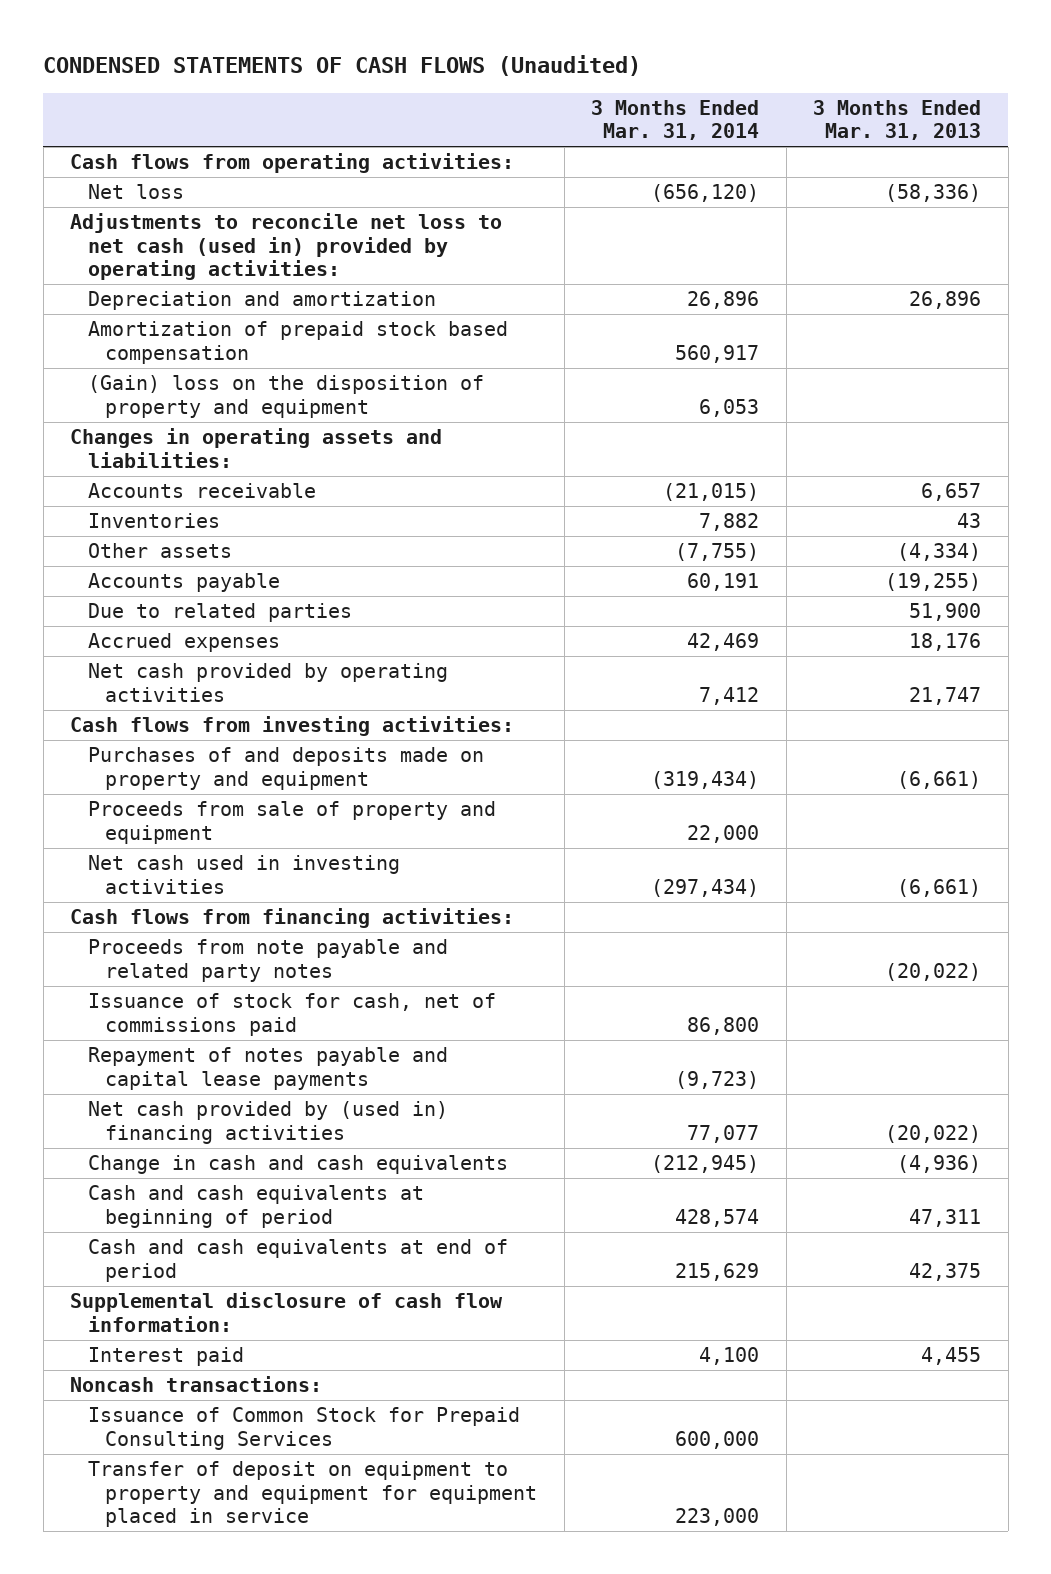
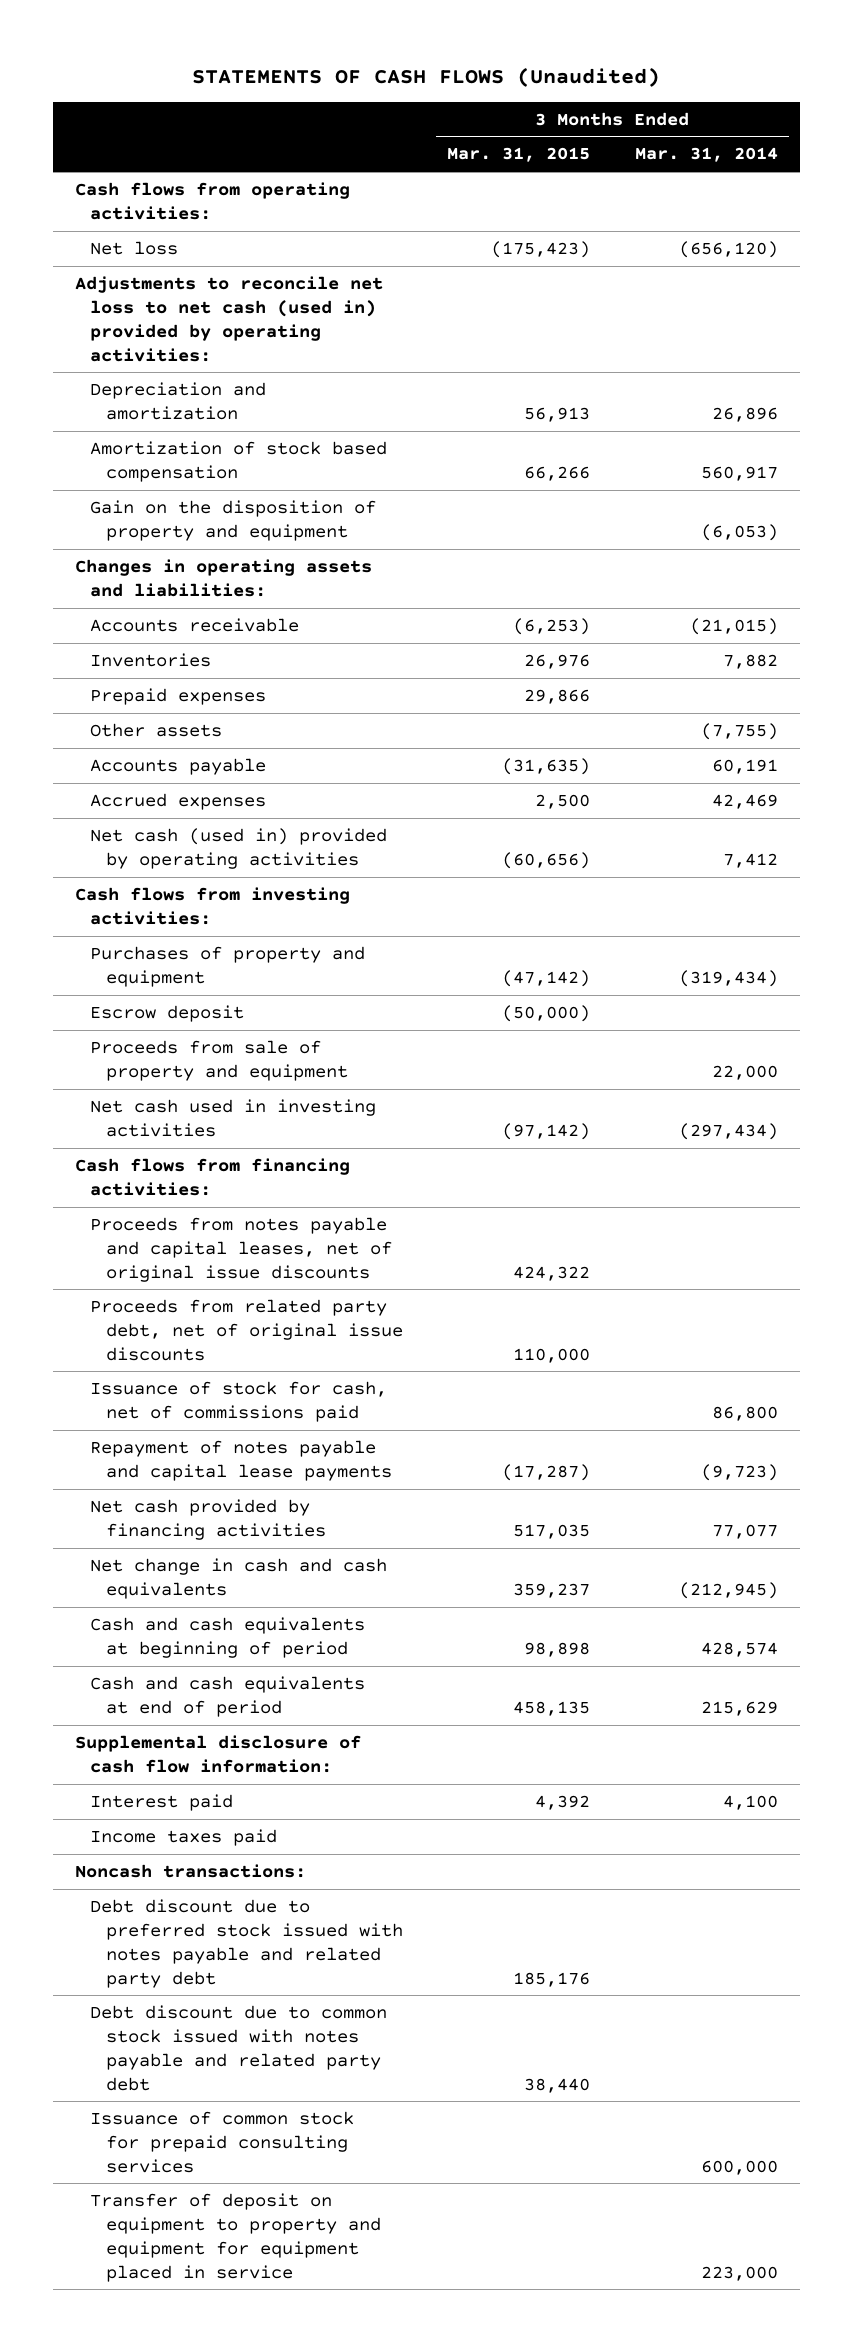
[43,55,642,77] CONDENSED STATEMENTS OF CASH FLOWS (Unaudited) -> [192,66,661,87] STATEMENTS OF CASH FLOWS (Unaudited)
[813,99,982,141] 3 Months Ended Mar. 31, 2013 -> none
none -> [447,147,591,163] Mar. 31, 2015
[87,321,508,364] Amortization of prepaid stock based compensation -> [90,440,388,482] Amortization of stock based compensation
[87,375,484,418] (Gain) loss on the disposition of property and equipment -> [90,499,377,541] Gain on the disposition of property and equipment
[699,398,760,417] 6,053 -> [700,523,778,541] (6,053)
none -> [90,687,267,705] Prepaid expenses
[87,603,352,623] Due to related parties -> none
[87,663,448,702] Net cash provided by operating activities -> [90,827,388,869] Net cash (used in) provided by operating activities
[87,747,484,790] Purchases of and deposits made on property and equipment -> [90,945,366,987] Purchases of property and equipment
none -> [90,1004,245,1022] Escrow deposit
none -> [90,1216,392,1282] Proceeds from notes payable and capital leases, net of original issue discounts
[87,939,448,982] Proceeds from note payable and related party notes -> [90,1298,403,1361] Proceeds from related party debt, net of original issue discounts
[87,1101,448,1144] Net cash provided by (used in) financing activities -> [90,1498,326,1540] Net cash provided by financing activities
[87,1155,508,1175] Change in cash and cash equivalents -> [90,1557,388,1599] Net change in cash and cash equivalents
none -> [90,1828,278,1846] Income taxes paid
none -> [90,1898,403,1988] Debt discount due to preferred stock issued with notes payable and related party debt
none -> [90,2004,388,2091] Debt discount due to common stock issued with notes payable and related party debt
[87,1407,520,1450] Issuance of Common Stock for Prepaid Consulting Services -> [90,2110,355,2173] Issuance of common stock for prepaid consulting services

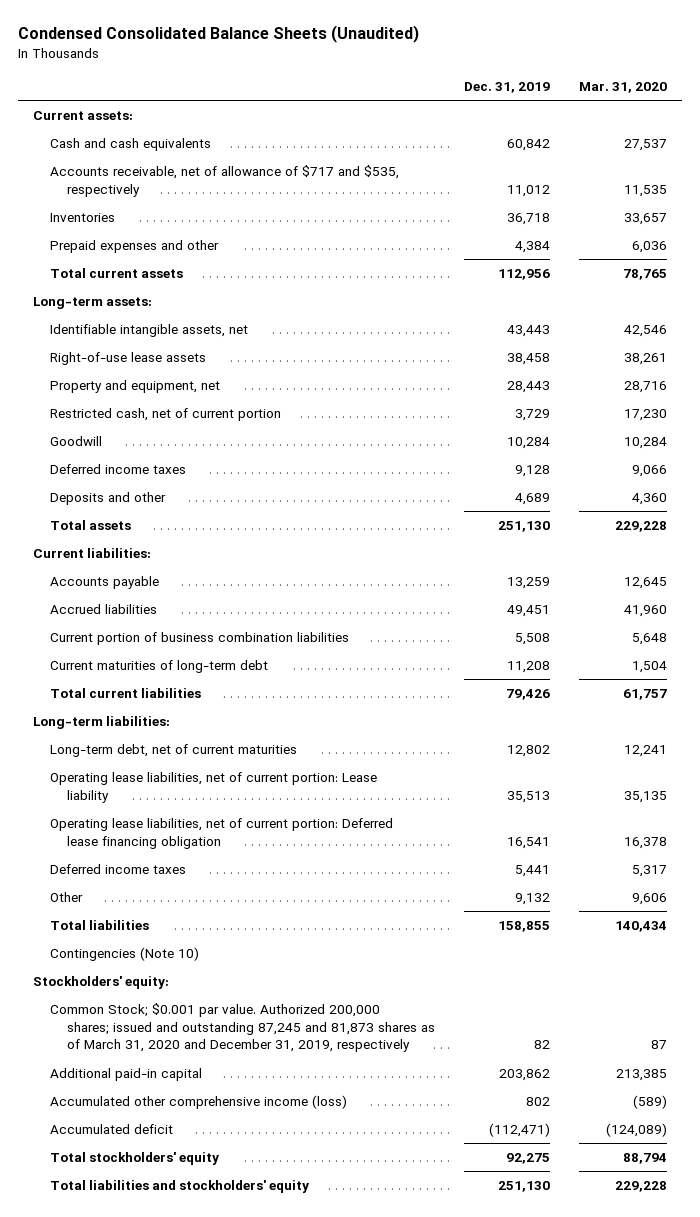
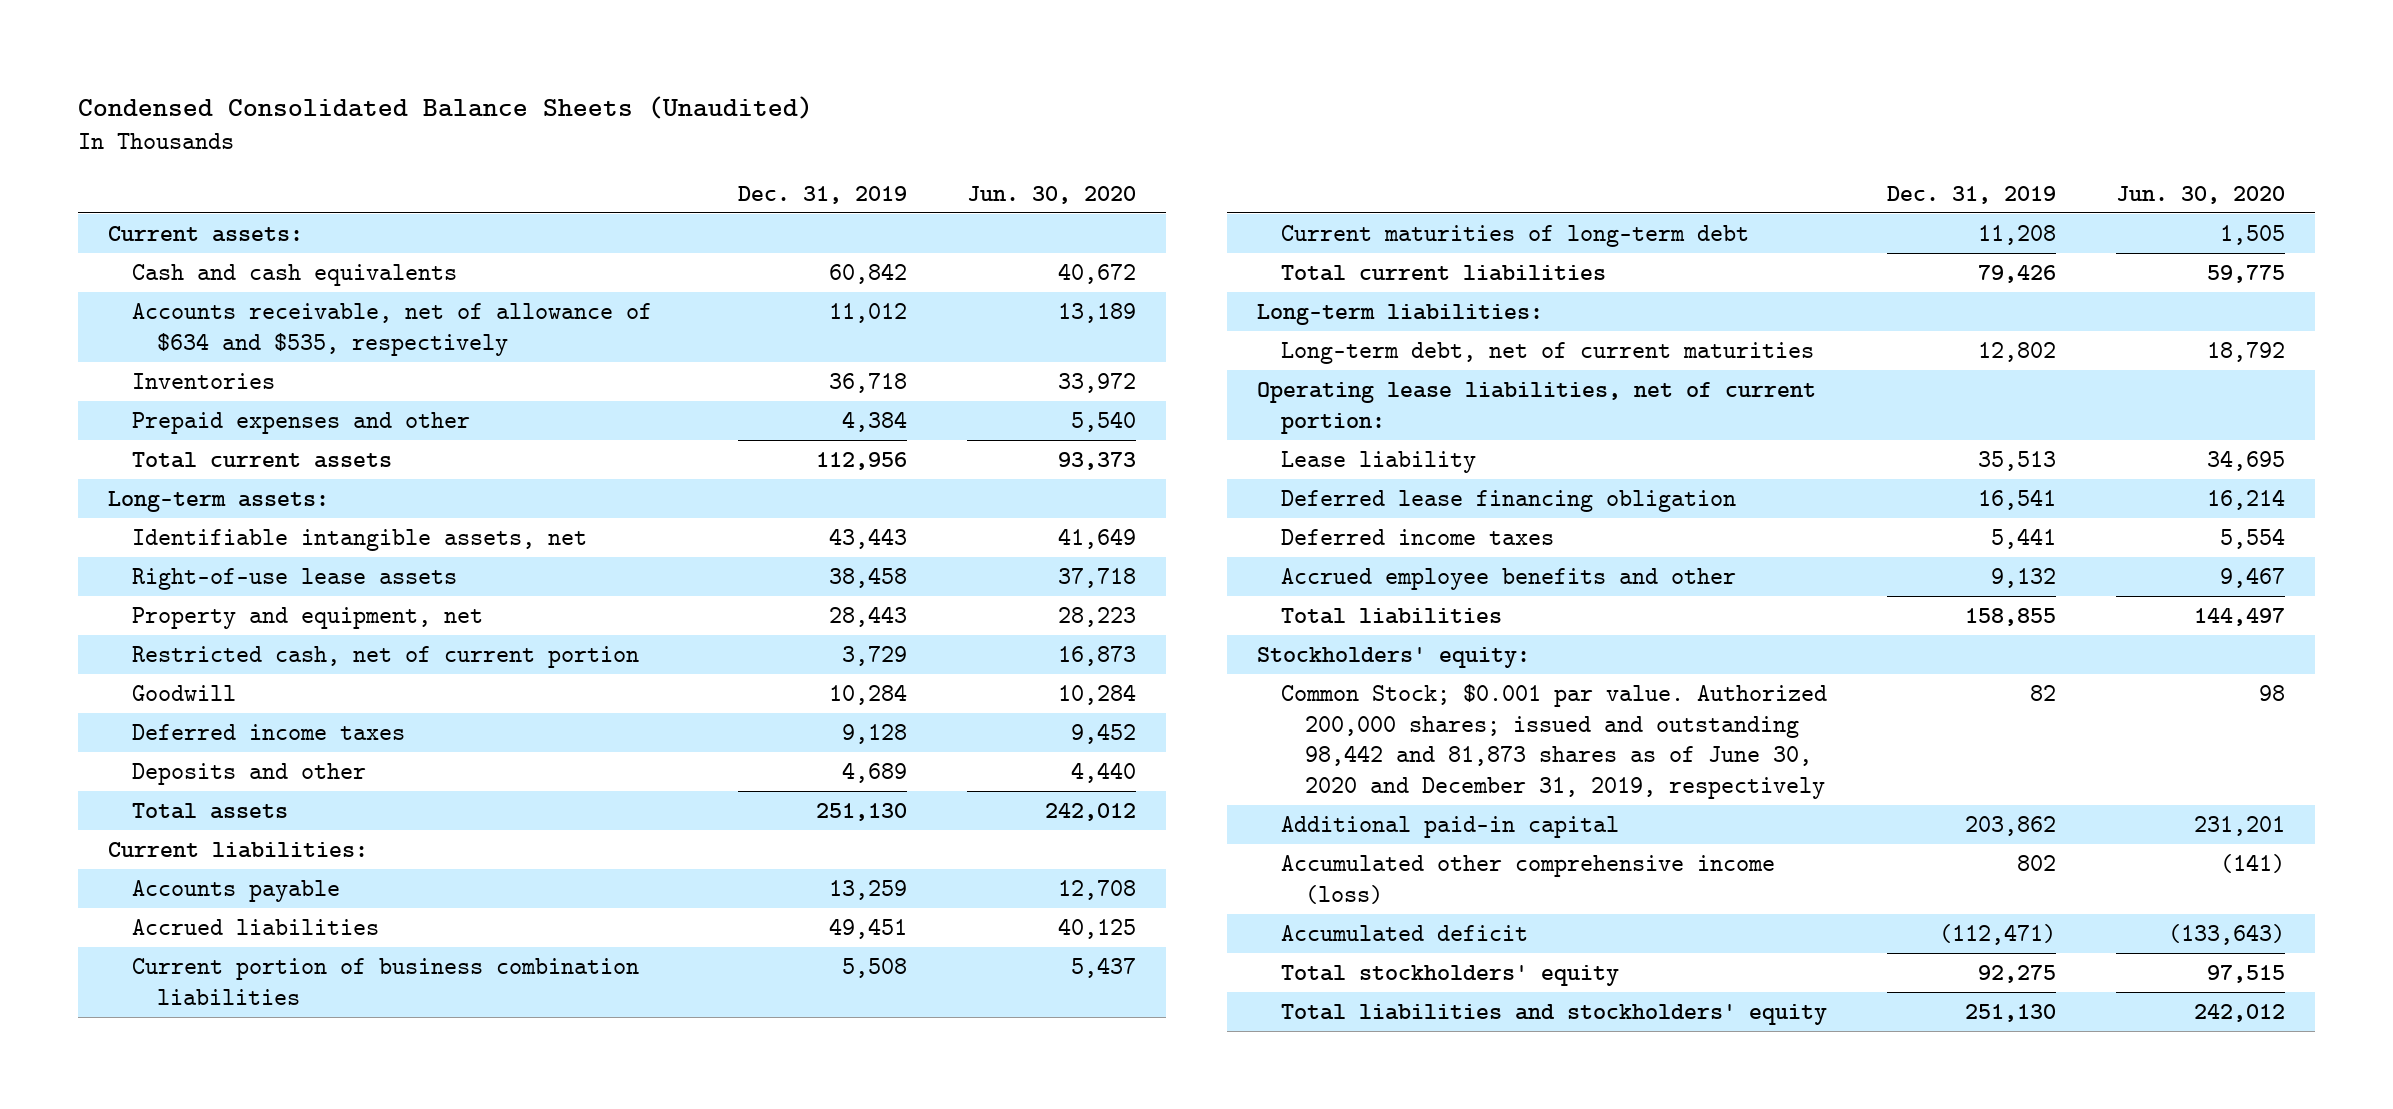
[579,81,668,93] Mar. 31, 2020 -> none
none -> [967,185,1137,204] Jun. 30, 2020
[49,165,399,197] Accounts receivable, net of allowance of $717 and $535, respectively -> [132,302,653,356] Accounts receivable, net of allowance of $634 and $535, respectively
none -> [1256,381,1816,434] Operating lease liabilities, net of current portion:
[49,772,377,803] Operating lease liabilities, net of current portion: Lease liability -> [1281,450,1477,473] Lease liability
[49,818,393,849] Operating lease liabilities, net of current portion: Deferred lease financing obligation -> [1281,489,1737,512] Deferred lease financing obligation
[49,892,83,903] Other -> [1281,567,1737,590] Accrued employee benefits and other
[49,947,199,962] Contingencies (Note 10) -> none
[49,1003,436,1053] Common Stock; $0.001 par value. Authorized 200,000 shares; issued and outstanding 87,245 and 81,873 shares as of March 31, 2020 and December 31, 2019, respectively -> [1281,683,1828,799] Common Stock; $0.001 par value. Authorized 200,000 shares; issued and outstanding 98,442 and 81,873 shares as of June 30, 2020 and December 31, 2019, respectively

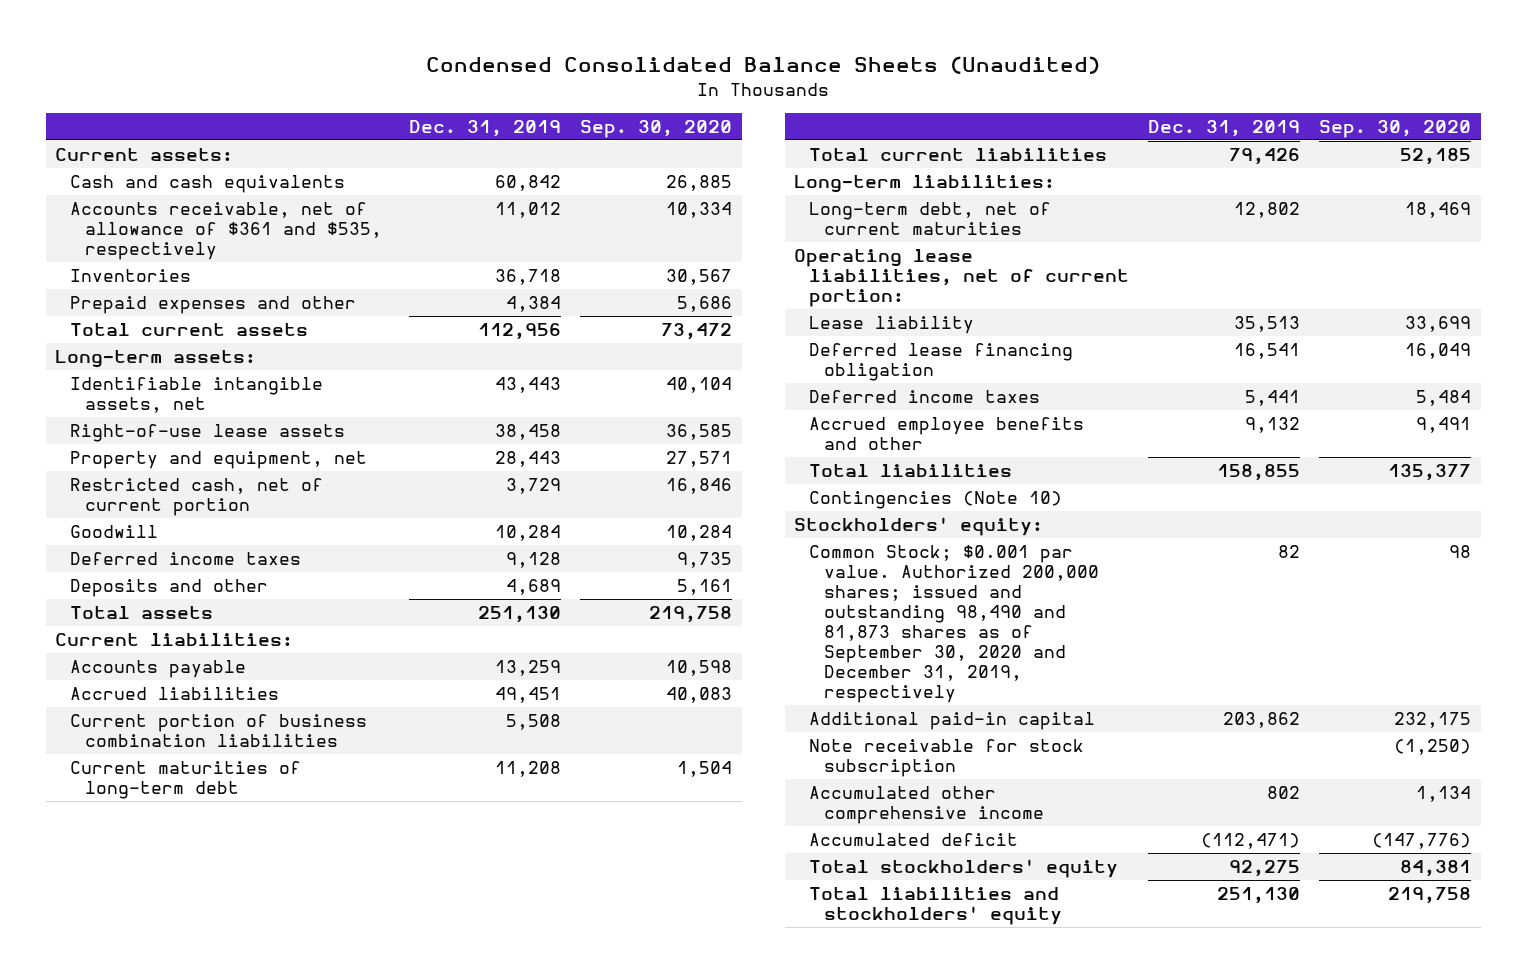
[967,185,1137,204] Jun. 30, 2020 -> none
none -> [580,120,733,139] Sep. 30, 2020
[132,302,653,356] Accounts receivable, net of allowance of $634 and $535, respectively -> [69,201,382,260] Accounts receivable, net of allowance of $361 and $535, respectively
none -> [809,490,1063,509] Contingencies (Note 10)
[1281,683,1828,799] Common Stock; $0.001 par value. Authorized 200,000 shares; issued and outstanding 98,442 and 81,873 shares as of June 30, 2020 and December 31, 2019, respectively -> [809,544,1100,703] Common Stock; $0.001 par value. Authorized 200,000 shares; issued and outstanding 98,490 and 81,873 shares as of September 30, 2020 and December 31, 2019, respectively
none -> [809,738,1085,777] Note receivable for stock subscription
[1281,854,1776,904] Accumulated other comprehensive income (loss) -> [809,785,1045,824] Accumulated other comprehensive income

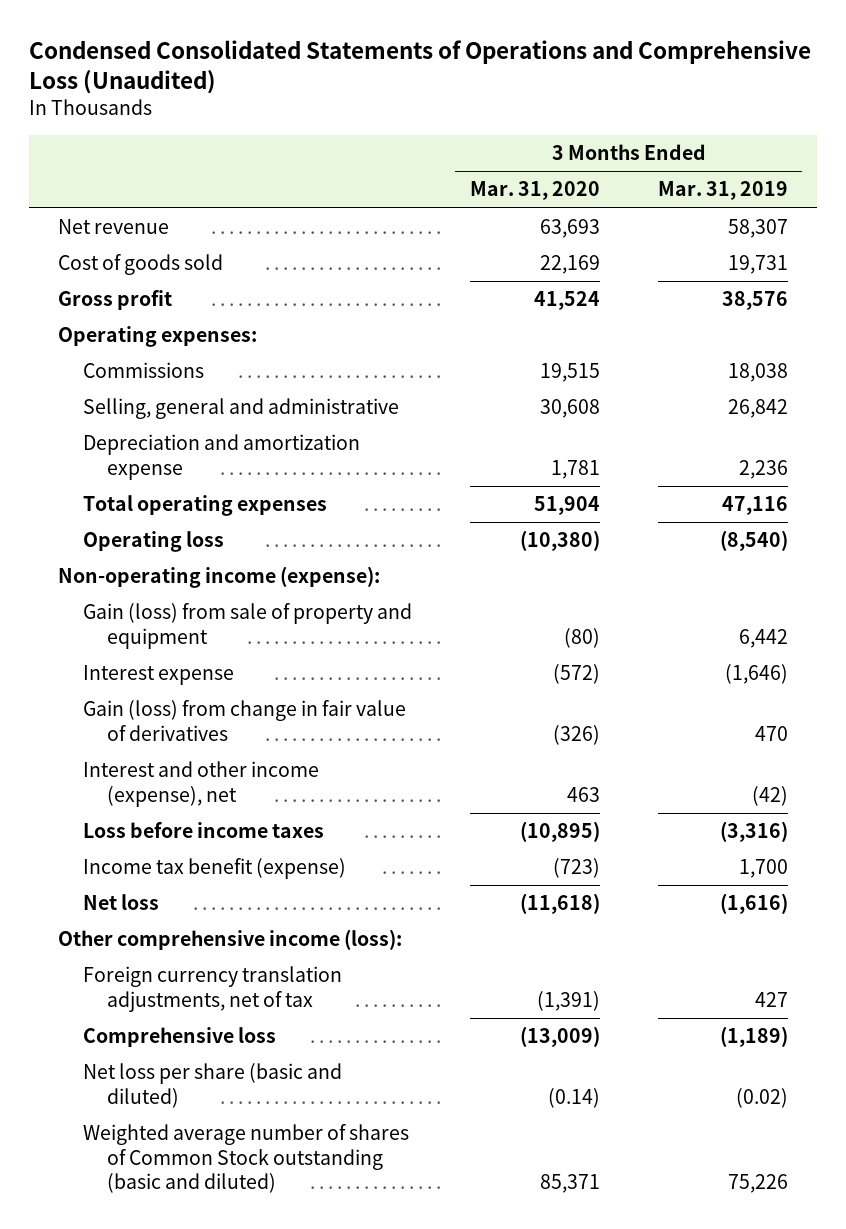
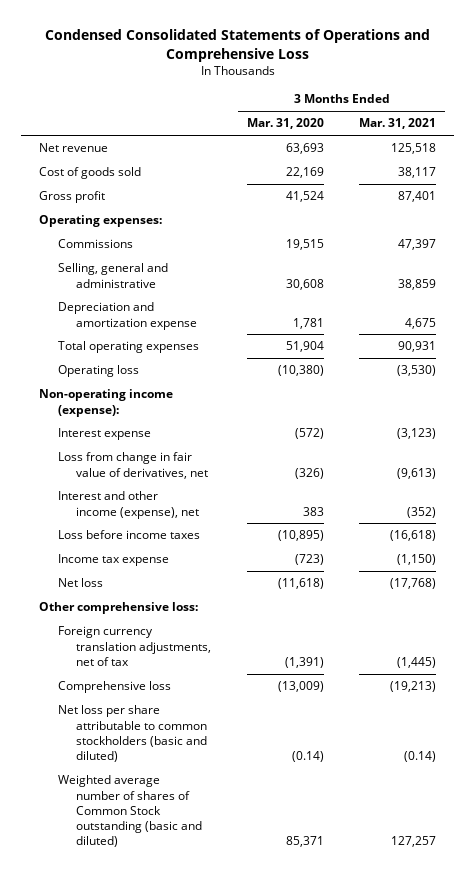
[28,39,811,95] Condensed Consolidated Statements of Operations and Comprehensive Loss (Unaudited) -> [44,29,430,62] Condensed Consolidated Statements of Operations and Comprehensive Loss
[657,181,788,201] Mar. 31, 2019 -> none
none -> [359,118,437,130] Mar. 31, 2021
[82,603,412,649] Gain (loss) from sale of property and equipment -> none
[82,700,406,741] Gain (loss) from change in fair value of derivatives -> [57,452,209,479] Loss from change in fair value of derivatives, net
[566,786,600,802] 463 -> [302,506,324,516] 383
[82,858,346,880] Income tax benefit (expense) -> [57,554,169,567] Income tax expense
[57,929,402,951] Other comprehensive income (loss): -> [39,602,199,615] Other comprehensive loss:
[82,1063,342,1108] Net loss per share (basic and diluted) -> [57,705,208,762] Net loss per share attributable to common stockholders (basic and diluted)

